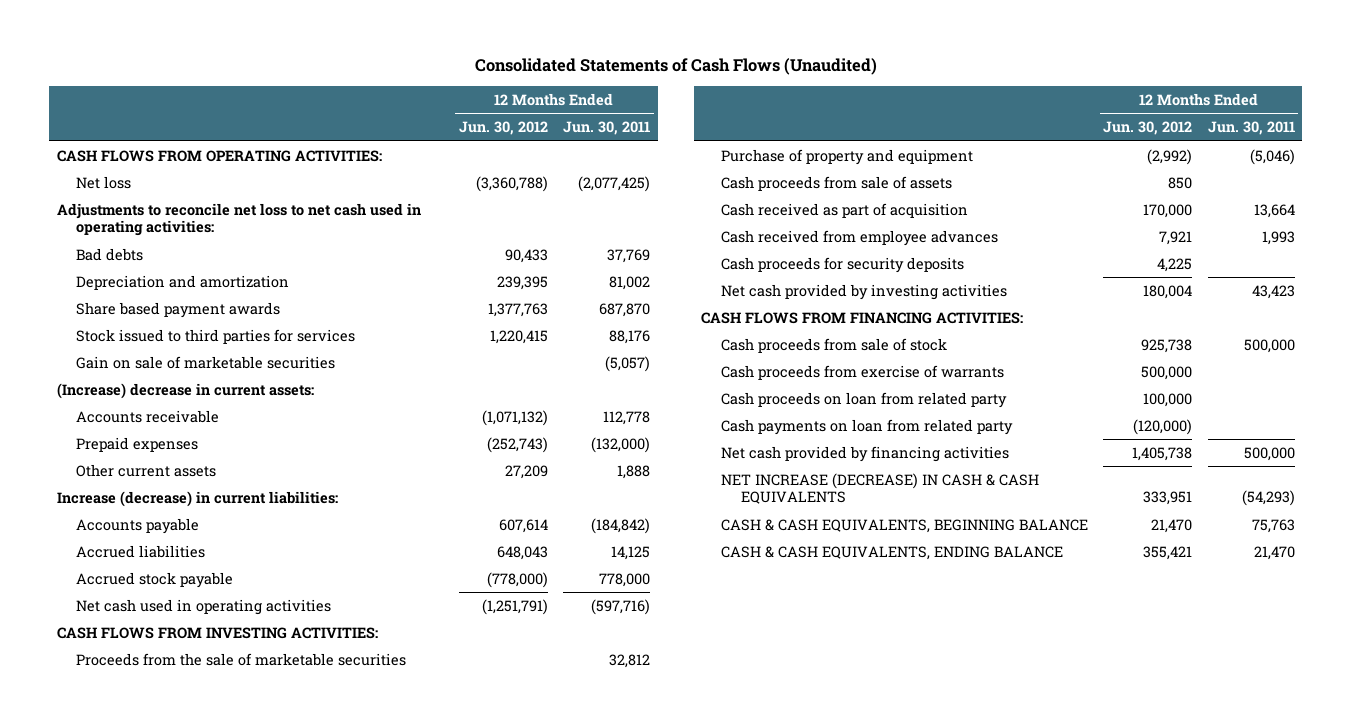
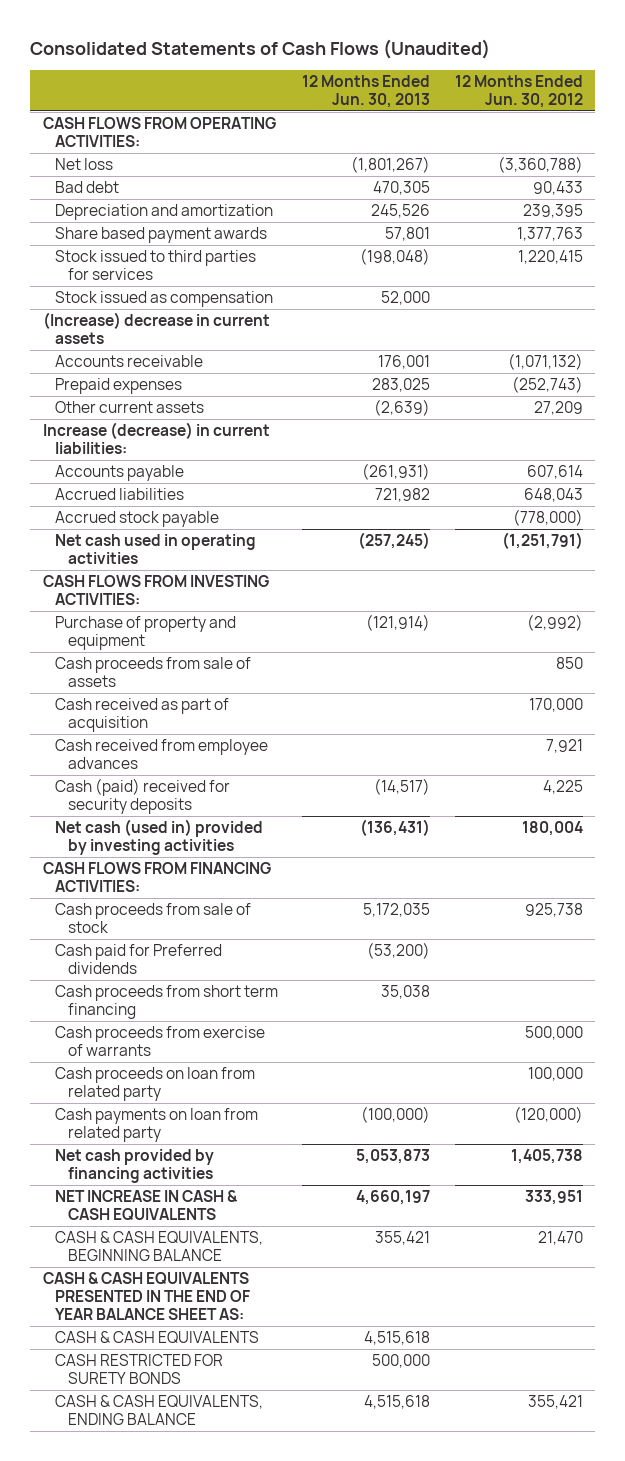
[563,121,651,136] Jun. 30, 2011 -> none
none -> [302,75,431,109] 12 Months Ended Jun. 30, 2013
[56,202,421,237] Adjustments to reconcile net loss to net cash used in operating activities: -> none
[76,247,144,261] Bad debts -> [55,180,120,193] Bad debt
[76,355,336,369] Gain on sale of marketable securities -> none
none -> [55,290,274,307] Stock issued as compensation
[56,382,314,399] (Increase) decrease in current assets: -> [42,311,270,345] (Increase) decrease in current assets
[76,652,407,666] Proceeds from the sale of marketable securities -> none
[721,256,965,273] Cash proceeds for security deposits -> [55,777,231,815] Cash (paid) received for security deposits
[721,283,1008,300] Net cash provided by investing activities -> [55,818,264,856] Net cash (used in) provided by investing activities
none -> [55,943,223,975] Cash paid for Preferred dividends
none -> [55,984,279,1020] Cash proceeds from short term financing
[721,472,1040,505] NET INCREASE (DECREASE) IN CASH & CASH EQUIVALENTS -> [55,1189,239,1222] NET INCREASE IN CASH & CASH EQUIVALENTS
none -> [42,1271,251,1321] CASH & CASH EQUIVALENTS PRESENTED IN THE END OF YEAR BALANCE SHEET AS:
none -> [55,1330,260,1343] CASH & CASH EQUIVALENTS
none -> [55,1353,224,1385] CASH RESTRICTED FOR SURETY BONDS

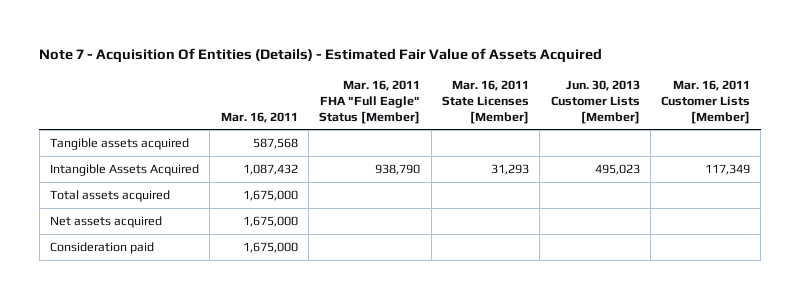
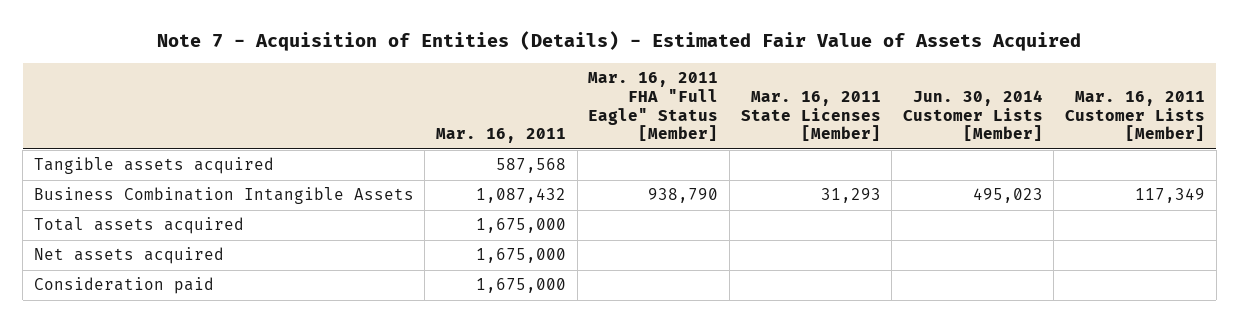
[39,47,603,63] Note 7 - Acquisition Of Entities (Details) - Estimated Fair Value of Assets Acquired -> [157,31,1082,52] Note 7 - Acquisition of Entities (Details) - Estimated Fair Value of Assets Acquired
[550,79,640,124] Jun. 30, 2013 Customer Lists [Member] -> none
none -> [902,89,1043,142] Jun. 30, 2014 Customer Lists [Member]
[50,164,200,177] Intangible Assets Acquired -> [33,187,414,205] Business Combination Intangible Assets

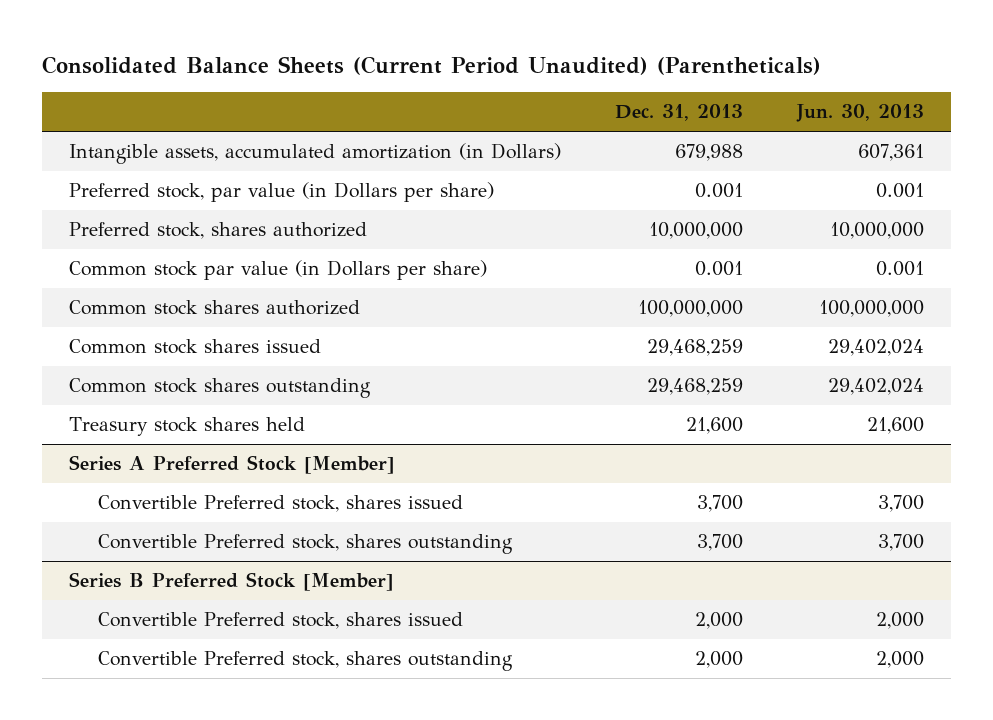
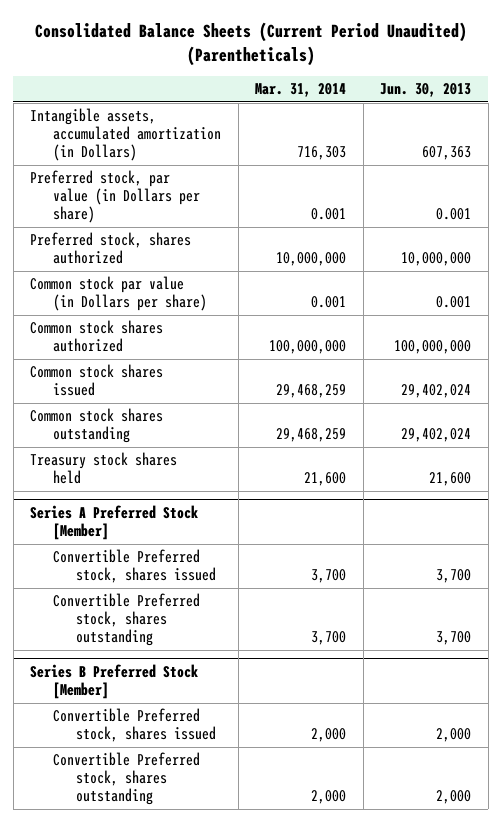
[614,104,743,122] Dec. 31, 2013 -> none
none -> [255,83,347,98] Mar. 31, 2014
[857,144,924,162] 607,361 -> [422,146,472,161] 607,363

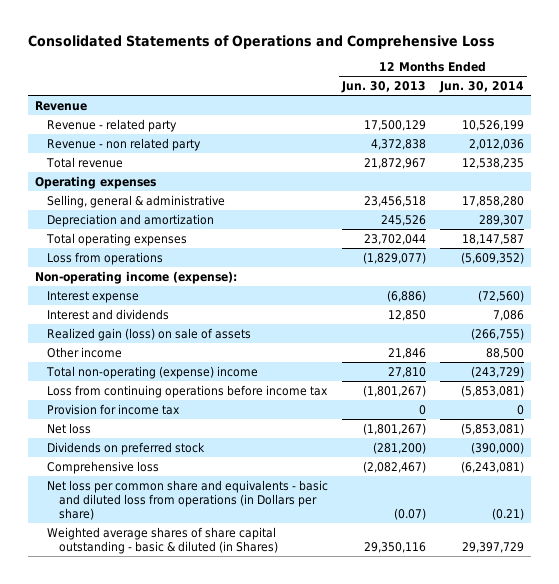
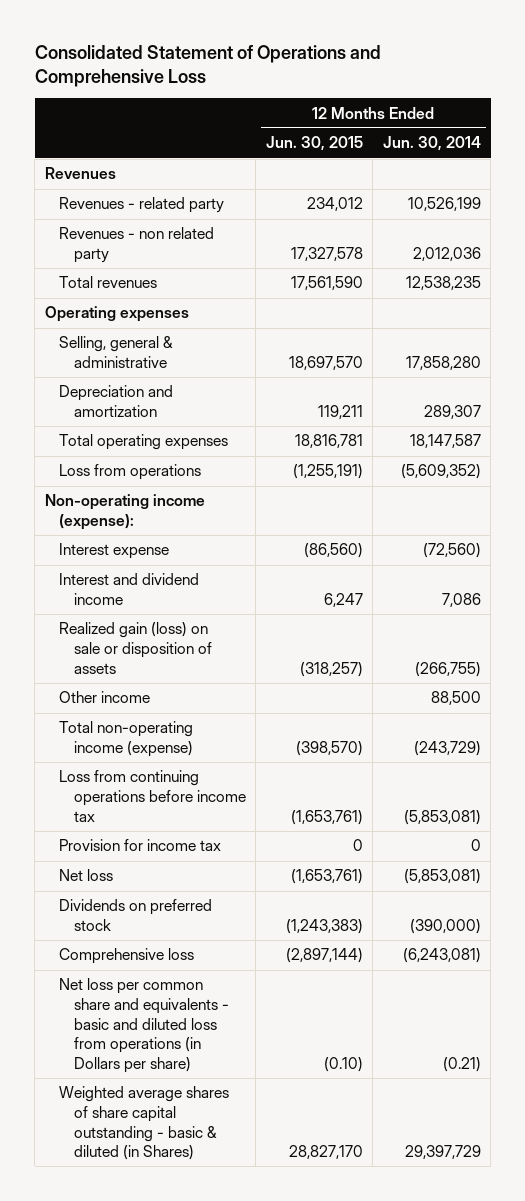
[27,34,495,49] Consolidated Statements of Operations and Comprehensive Loss -> [34,44,381,87] Consolidated Statement of Operations and Comprehensive Loss
[341,81,427,94] Jun. 30, 2013 -> none
none -> [265,136,363,152] Jun. 30, 2015
[34,100,87,111] Revenue -> none
none -> [44,167,116,180] Revenues
[47,118,178,132] Revenue - related party -> [59,197,225,214] Revenues - related party
[47,137,202,151] Revenue - non related party -> [59,227,215,264] Revenues - non related party
[46,156,124,168] Total revenue -> [59,276,158,289] Total revenues
[47,308,170,320] Interest and dividends -> [59,573,200,606] Interest and dividend income
[47,327,252,341] Realized gain (loss) on sale of assets -> [59,622,213,674] Realized gain (loss) on sale or disposition of assets
[46,365,259,379] Total non-operating (expense) income -> [59,721,194,758] Total non-operating income (expense)

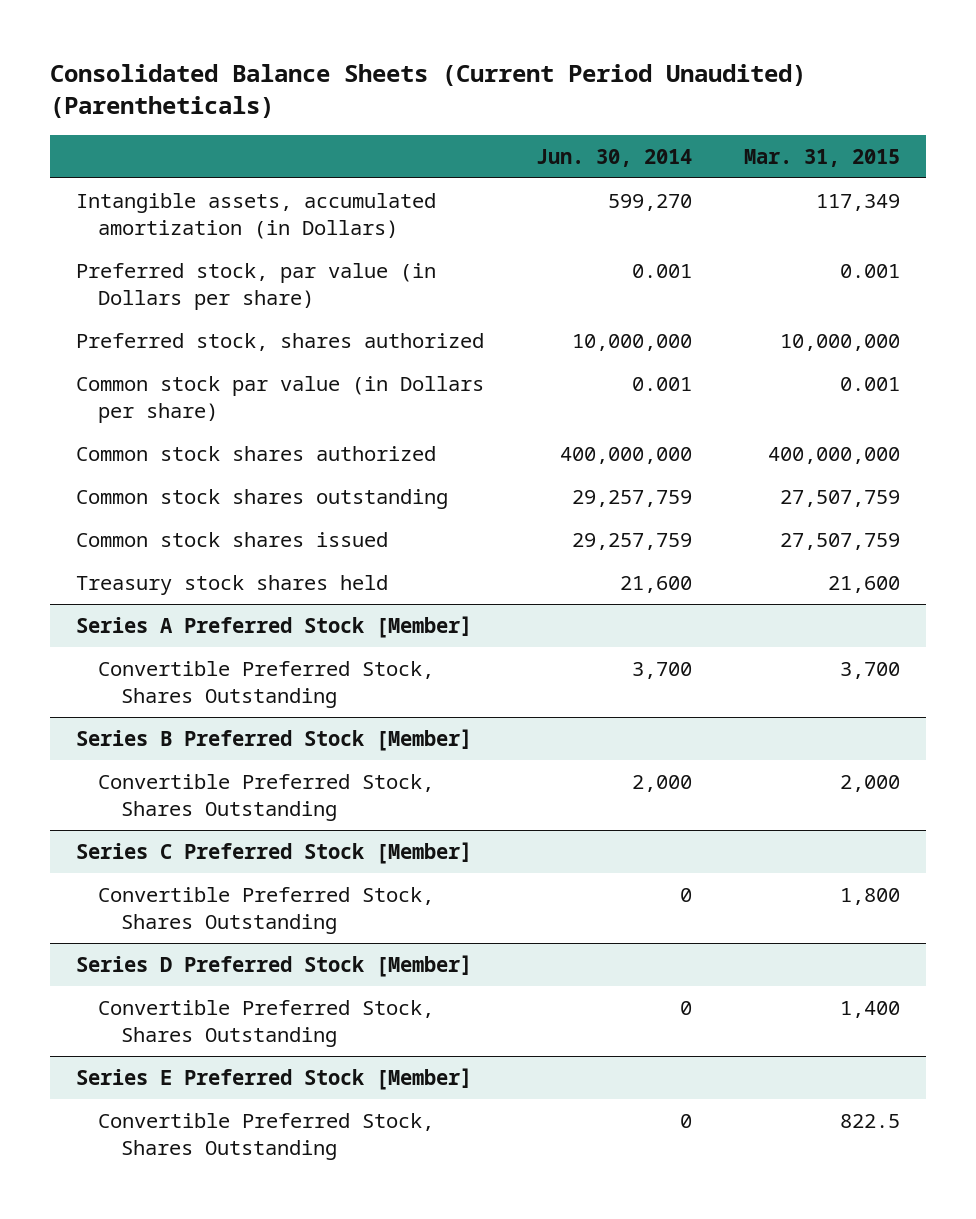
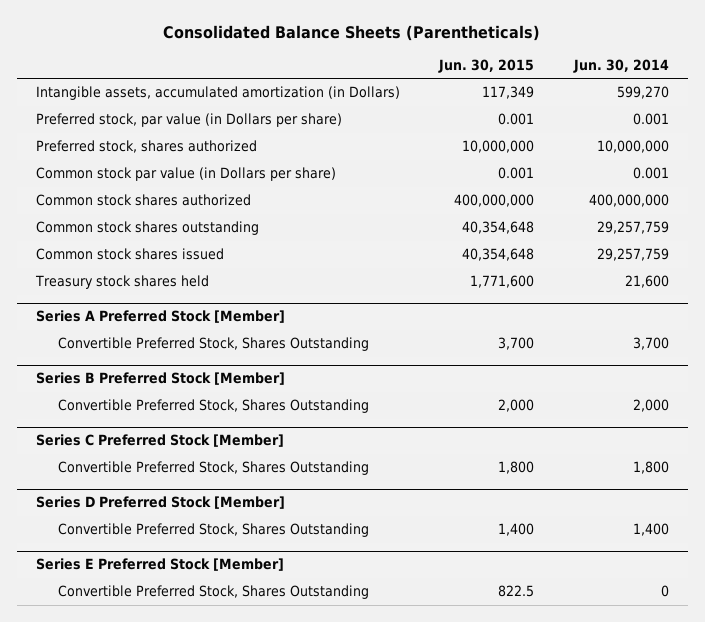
[49,64,806,119] Consolidated Balance Sheets (Current Period Unaudited) (Parentheticals) -> [163,24,541,41] Consolidated Balance Sheets (Parentheticals)
[743,148,900,167] Mar. 31, 2015 -> none
none -> [438,58,535,73] Jun. 30, 2015
[679,887,692,902] 0 -> [632,461,669,475] 1,800
[679,1000,692,1015] 0 -> [632,523,669,537] 1,400

